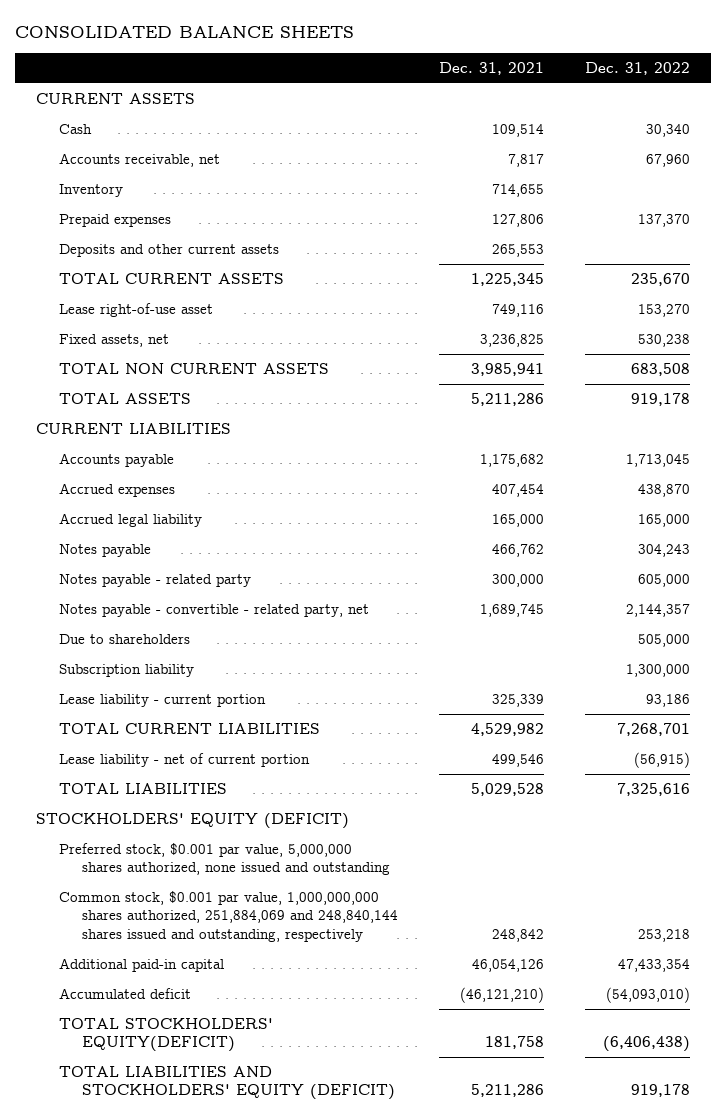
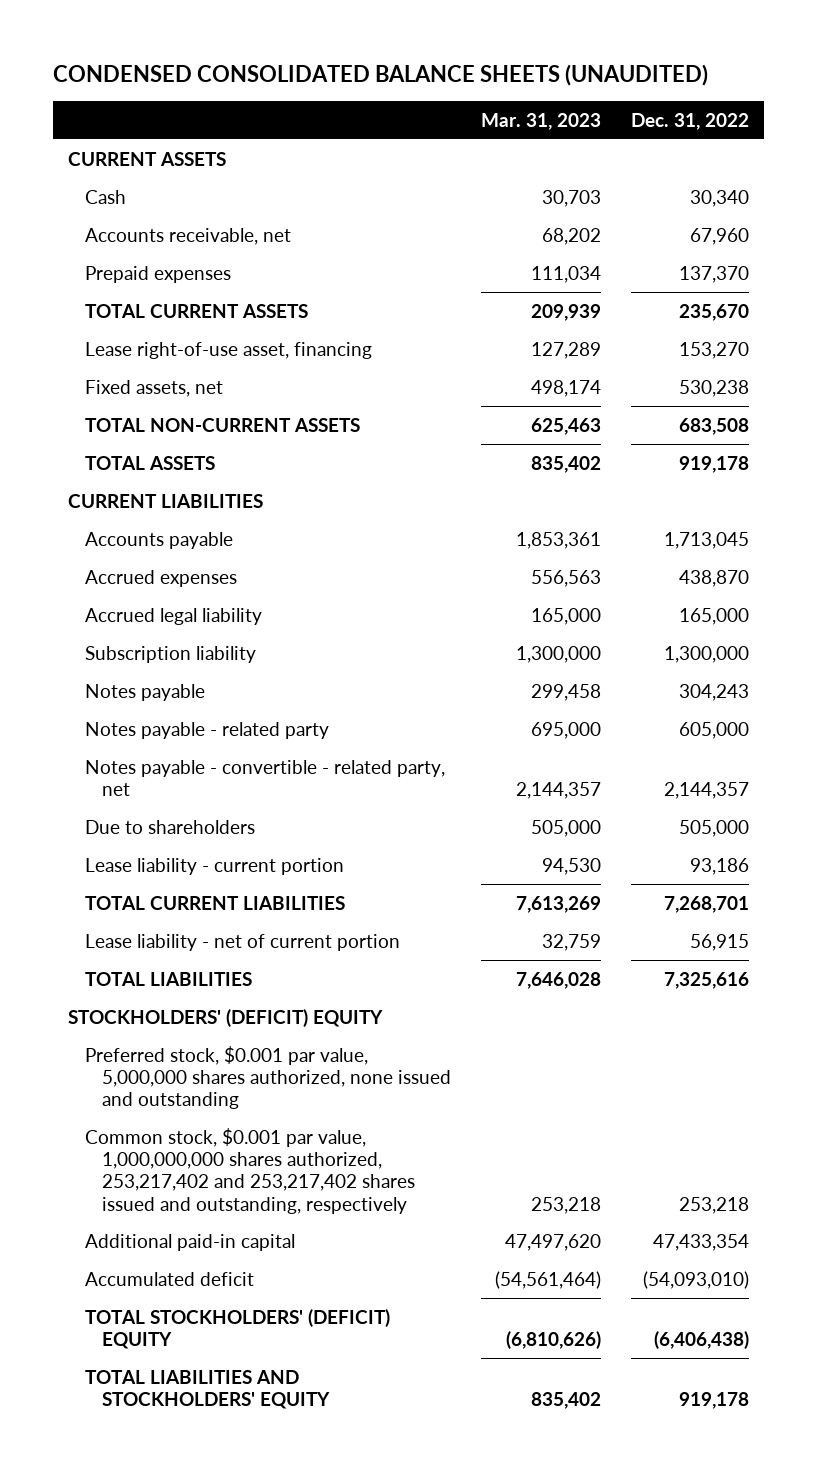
[15,26,355,39] CONSOLIDATED BALANCE SHEETS -> [52,64,708,87] CONDENSED CONSOLIDATED BALANCE SHEETS (UNAUDITED)
[438,61,544,75] Dec. 31, 2021 -> none
none -> [481,113,602,131] Mar. 31, 2023
[58,183,123,197] Inventory -> none
[58,243,279,257] Deposits and other current assets -> none
[58,302,213,317] Lease right-of-use asset -> [85,341,373,359] Lease right-of-use asset, financing
[58,362,329,374] TOTAL NON CURRENT ASSETS -> [85,417,361,432] TOTAL NON-CURRENT ASSETS
[58,663,194,677] Subscription liability -> [85,645,257,663] Subscription liability
[634,751,691,768] (56,915) -> [690,933,750,951] 56,915
[35,812,349,829] STOCKHOLDERS' EQUITY (DEFICIT) -> [67,1008,383,1027] STOCKHOLDERS' (DEFICIT) EQUITY
[58,890,398,942] Common stock, $0.001 par value, 1,000,000,000 shares authorized, 251,884,069 and 248,840,144 shares issued and outstanding, respectively -> [85,1127,416,1214] Common stock, $0.001 par value, 1,000,000,000 shares authorized, 253,217,402 and 253,217,402 shares issued and outstanding, respectively
[58,1017,273,1053] TOTAL STOCKHOLDERS' EQUITY(DEFICIT) -> [85,1308,391,1349] TOTAL STOCKHOLDERS' (DEFICIT) EQUITY
[58,1065,395,1101] TOTAL LIABILITIES AND STOCKHOLDERS' EQUITY (DEFICIT) -> [85,1369,331,1409] TOTAL LIABILITIES AND STOCKHOLDERS' EQUITY

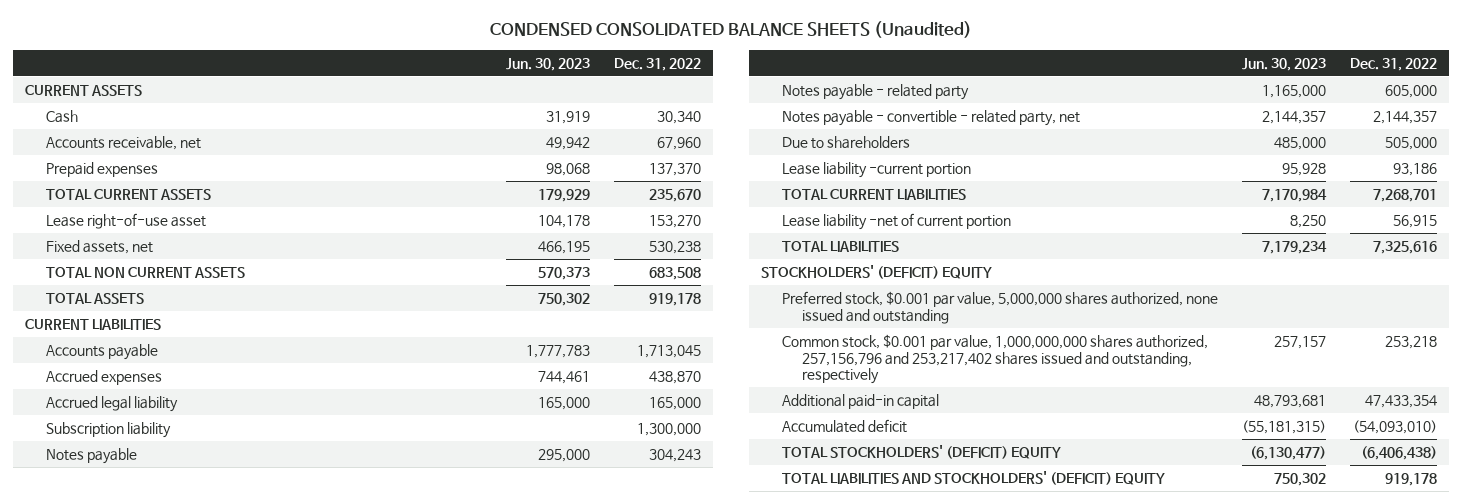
[52,64,708,87] CONDENSED CONSOLIDATED BALANCE SHEETS (UNAUDITED) -> [490,21,973,39] CONDENSED CONSOLIDATED BALANCE SHEETS (Unaudited)
[481,113,602,131] Mar. 31, 2023 -> none
none -> [506,57,591,71] Jun. 30, 2023
[85,341,373,359] Lease right-of-use asset, financing -> [46,213,207,230] Lease right-of-use asset
[85,417,361,432] TOTAL NON-CURRENT ASSETS -> [46,267,246,279] TOTAL NON CURRENT ASSETS
[85,857,345,875] Lease liability - current portion -> [781,162,971,179] Lease liability -current portion
[85,933,401,951] Lease liability - net of current portion -> [781,213,1011,231] Lease liability -net of current portion
[85,1127,416,1214] Common stock, $0.001 par value, 1,000,000,000 shares authorized, 253,217,402 and 253,217,402 shares issued and outstanding, respectively -> [781,334,1208,385] Common stock, $0.001 par value, 1,000,000,000 shares authorized, 257,156,796 and 253,217,402 shares issued and outstanding, respectively
[85,1369,331,1409] TOTAL LIABILITIES AND STOCKHOLDERS' EQUITY -> [781,471,1165,486] TOTAL LIABILITIES AND STOCKHOLDERS' (DEFICIT) EQUITY

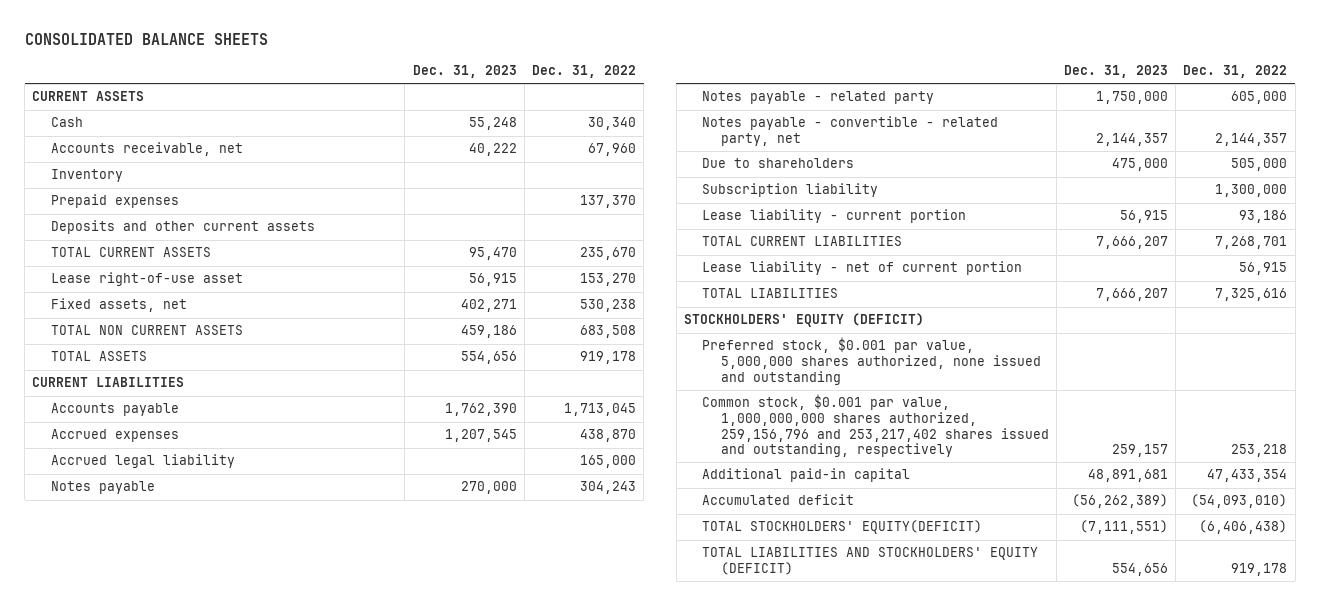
[490,21,973,39] CONDENSED CONSOLIDATED BALANCE SHEETS (Unaudited) -> [24,32,268,45] CONSOLIDATED BALANCE SHEETS
[506,57,591,71] Jun. 30, 2023 -> none
none -> [412,65,517,79] Dec. 31, 2023
none -> [50,169,123,183] Inventory
none -> [50,220,315,235] Deposits and other current assets
[46,422,172,439] Subscription liability -> [702,183,879,198] Subscription liability
[781,162,971,179] Lease liability -current portion -> [702,209,967,224] Lease liability - current portion
[781,213,1011,231] Lease liability -net of current portion -> [702,261,1023,276] Lease liability - net of current portion
[760,265,992,280] STOCKHOLDERS' (DEFICIT) EQUITY -> [683,313,924,328] STOCKHOLDERS' EQUITY (DEFICIT)
[781,334,1208,385] Common stock, $0.001 par value, 1,000,000,000 shares authorized, 257,156,796 and 253,217,402 shares issued and outstanding, respectively -> [702,394,1049,458] Common stock, $0.001 par value, 1,000,000,000 shares authorized, 259,156,796 and 253,217,402 shares issued and outstanding, respectively
[781,445,1061,460] TOTAL STOCKHOLDERS' (DEFICIT) EQUITY -> [702,520,983,535] TOTAL STOCKHOLDERS' EQUITY(DEFICIT)
[781,471,1165,486] TOTAL LIABILITIES AND STOCKHOLDERS' (DEFICIT) EQUITY -> [702,547,1039,576] TOTAL LIABILITIES AND STOCKHOLDERS' EQUITY (DEFICIT)

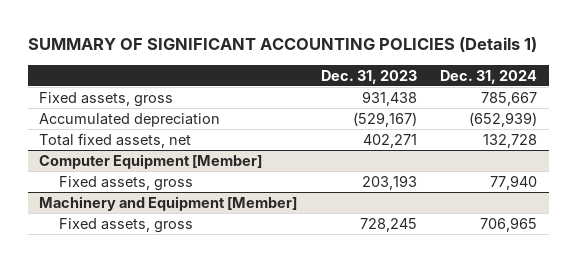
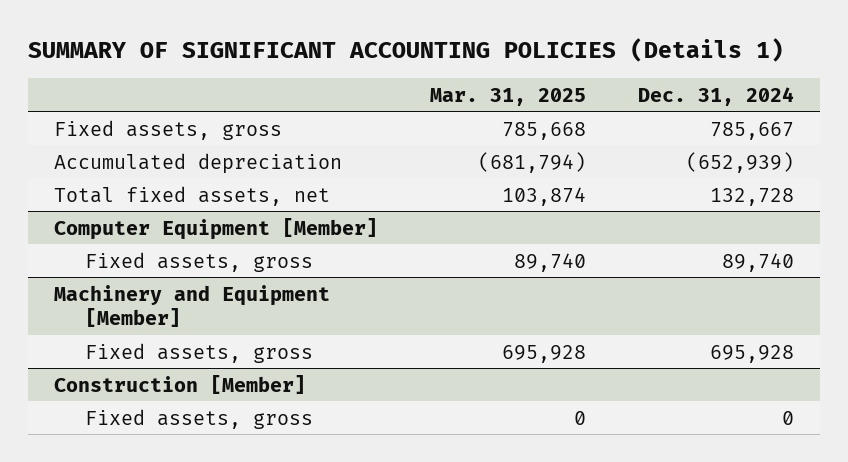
[320,69,417,84] Dec. 31, 2023 -> none
none -> [430,87,587,106] Mar. 31, 2025
[489,174,537,190] 77,940 -> [722,252,795,272] 89,740
[479,216,537,232] 706,965 -> [710,344,795,363] 695,928
none -> [53,374,306,394] Construction [Member]
none -> [84,408,313,429] Fixed assets, gross

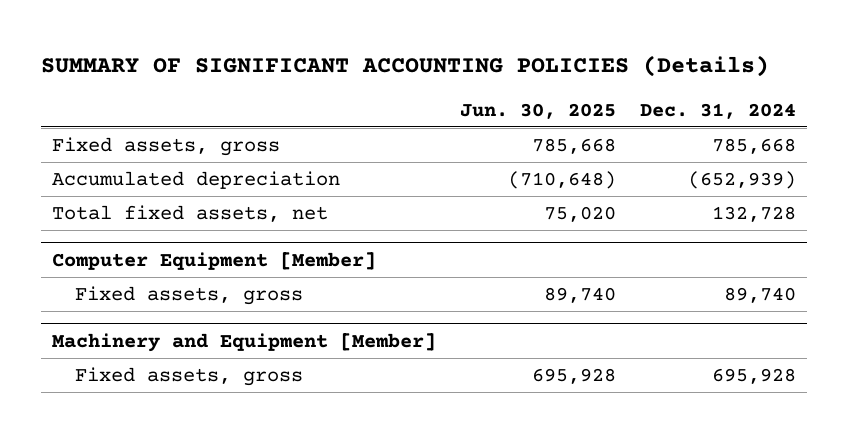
[27,38,784,63] SUMMARY OF SIGNIFICANT ACCOUNTING POLICIES (Details 1) -> [40,55,769,78] SUMMARY OF SIGNIFICANT ACCOUNTING POLICIES (Details)
[430,87,587,106] Mar. 31, 2025 -> none
none -> [459,102,616,119] Jun. 30, 2025
[710,121,795,140] 785,667 -> [711,138,796,155] 785,668
[53,374,306,394] Construction [Member] -> none
[84,408,313,429] Fixed assets, gross -> none

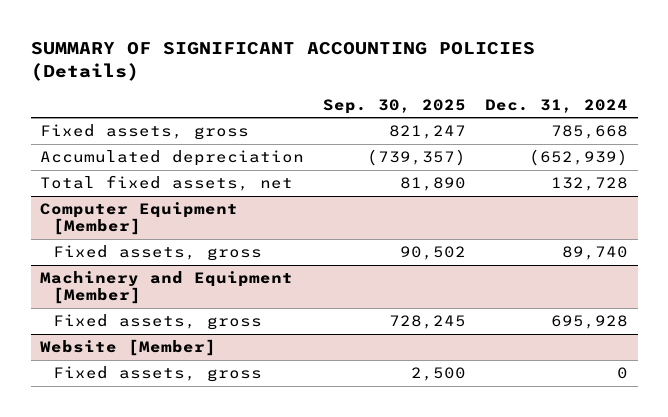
[459,102,616,119] Jun. 30, 2025 -> none
none -> [323,98,467,114] Sep. 30, 2025
none -> [40,339,217,357] Website [Member]
none -> [53,366,263,383] Fixed assets, gross

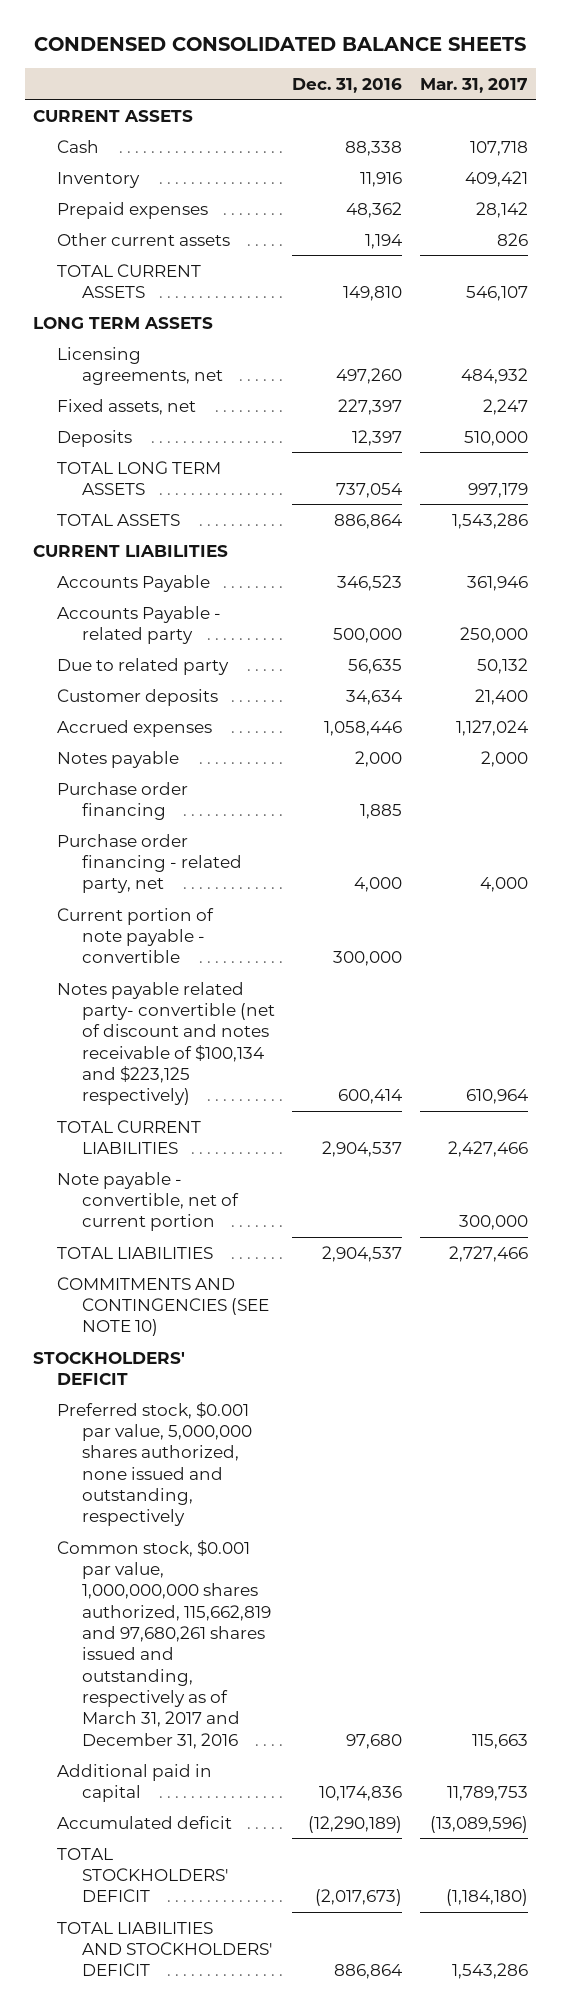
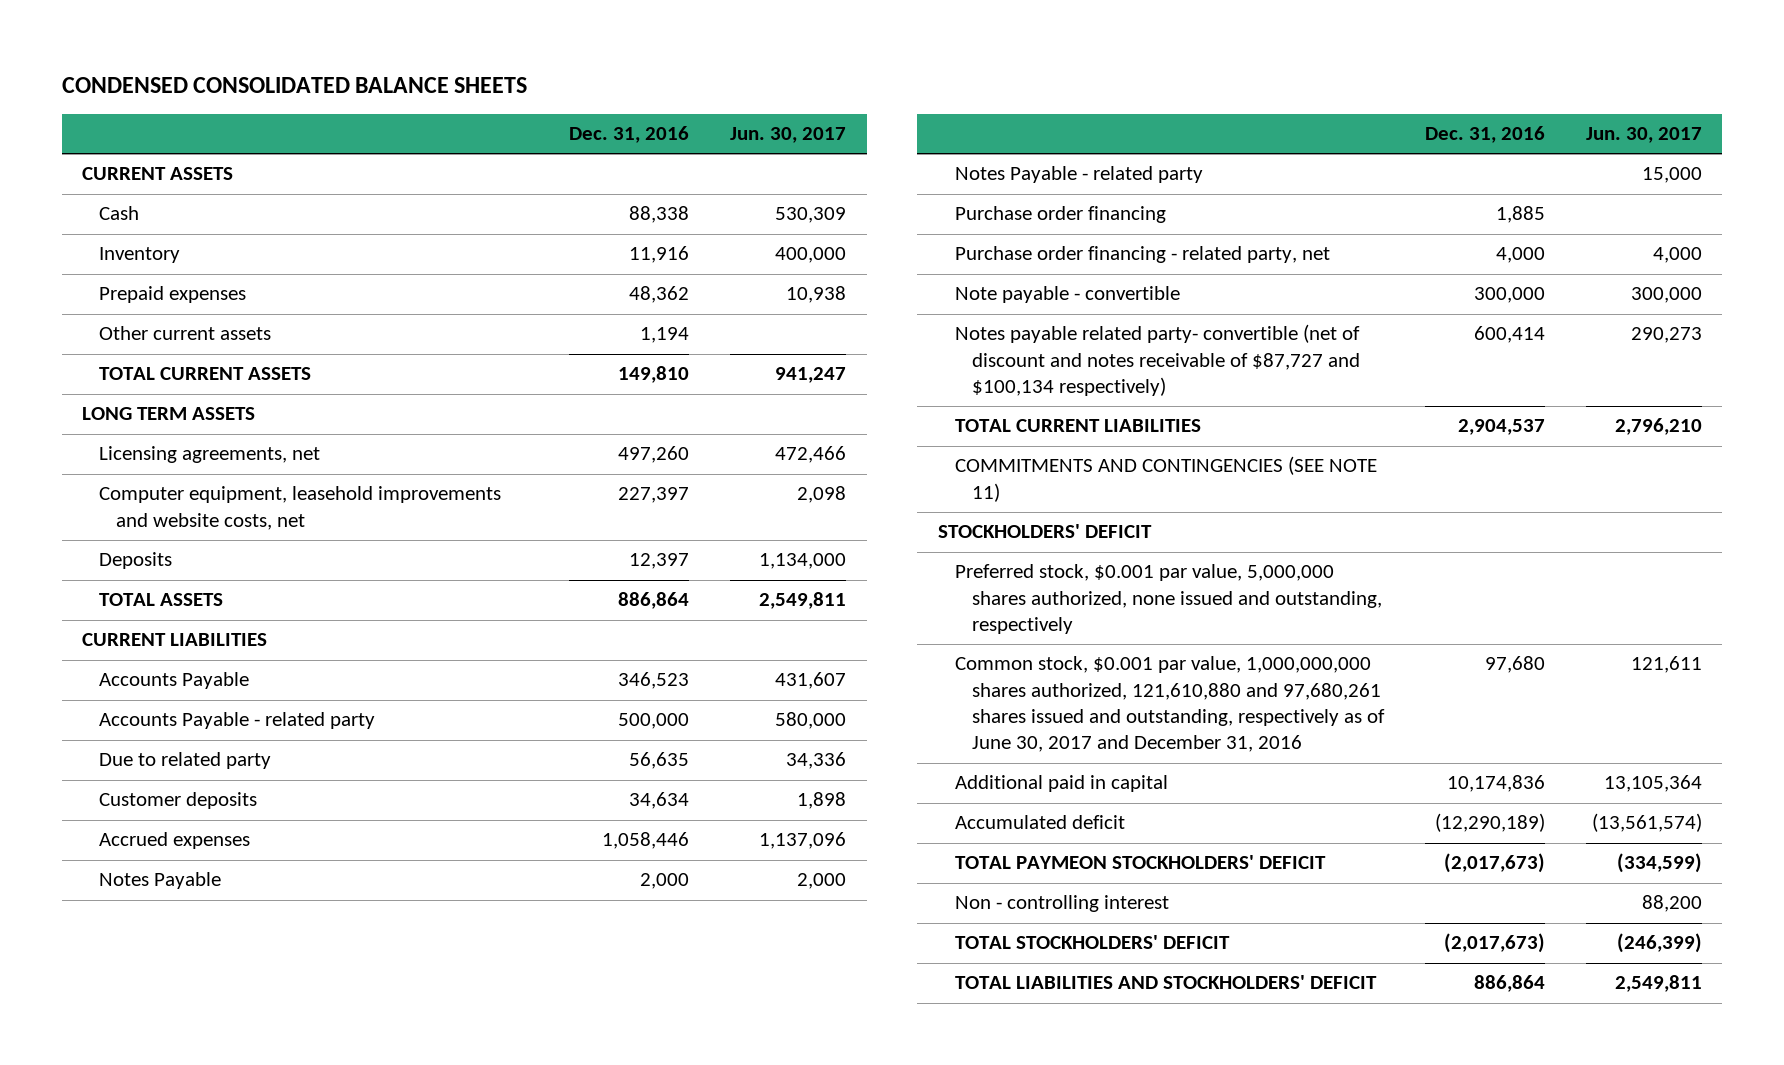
[419,77,528,93] Mar. 31, 2017 -> none
none -> [730,127,847,144] Jun. 30, 2017
[57,398,197,415] Fixed assets, net -> [99,486,502,530] Computer equipment, leasehold improvements and website costs, net
[57,460,222,495] TOTAL LONG TERM ASSETS -> none
[57,750,180,768] Notes payable -> [99,872,222,890] Notes Payable
none -> [954,166,1203,184] Notes Payable - related party
[57,907,215,964] Current portion of note payable - convertible -> [954,286,1180,304] Note payable - convertible
[57,981,275,1106] Notes payable related party- convertible (net of discount and notes receivable of $100,134 and $223,125 respectively) -> [954,324,1360,397] Notes payable related party- convertible (net of discount and notes receivable of $87,727 and $100,134 respectively)
[57,1171,239,1232] Note payable - convertible, net of current portion -> none
[57,1246,214,1259] TOTAL LIABILITIES -> none
[57,1276,269,1337] COMMITMENTS AND CONTINGENCIES (SEE NOTE 10) -> [954,456,1377,502] COMMITMENTS AND CONTINGENCIES (SEE NOTE 11)
[57,1539,271,1749] Common stock, $0.001 par value, 1,000,000,000 shares authorized, 115,662,819 and 97,680,261 shares issued and outstanding, respectively as of March 31, 2017 and December 31, 2016 -> [954,656,1385,753] Common stock, $0.001 par value, 1,000,000,000 shares authorized, 121,610,880 and 97,680,261 shares issued and outstanding, respectively as of June 30, 2017 and December 31, 2016
none -> [954,855,1326,870] TOTAL PAYMEON STOCKHOLDERS' DEFICIT
none -> [954,895,1169,913] Non - controlling interest

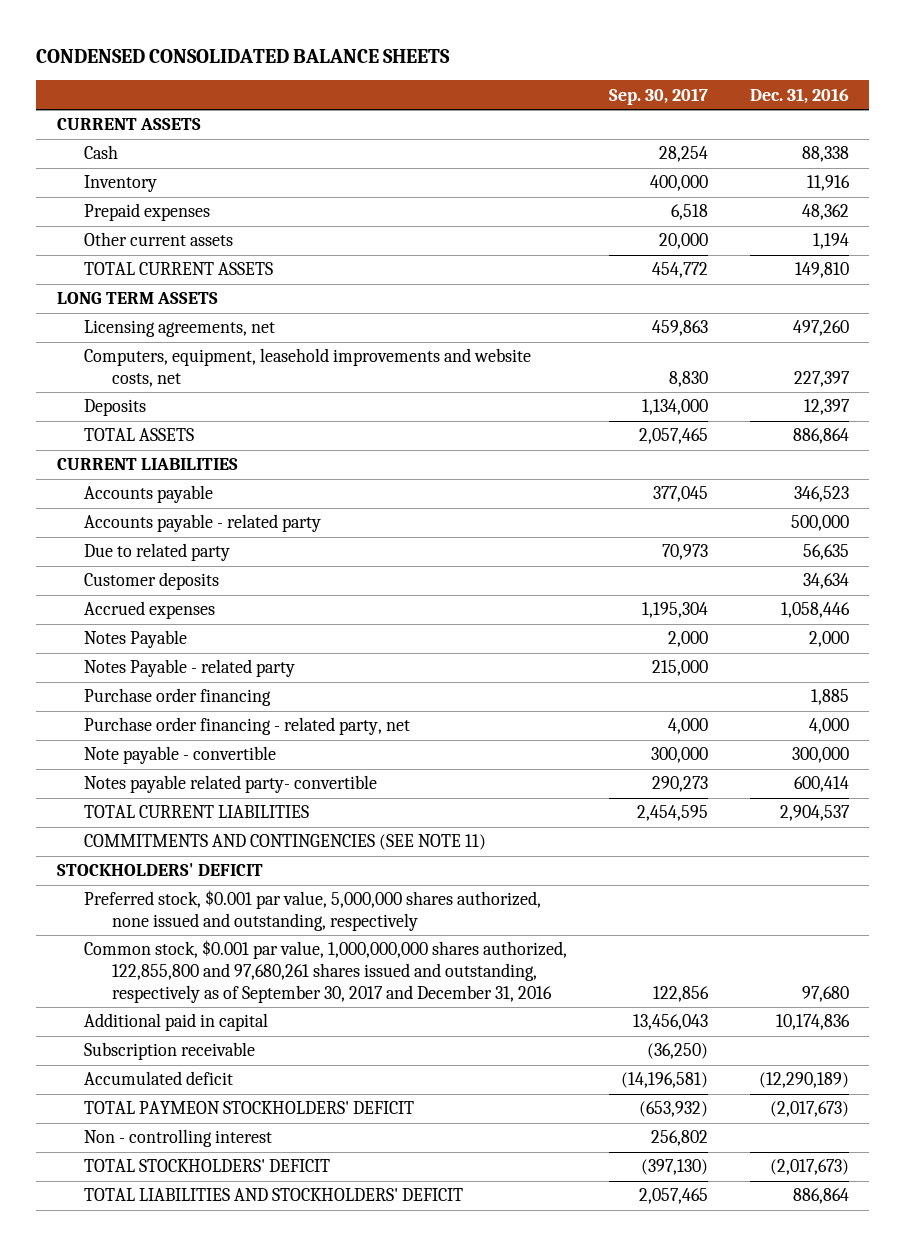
[730,127,847,144] Jun. 30, 2017 -> none
none -> [608,87,708,105] Sep. 30, 2017
[99,486,502,530] Computer equipment, leasehold improvements and website costs, net -> [84,348,532,388] Computers, equipment, leasehold improvements and website costs, net
[99,672,250,690] Accounts Payable -> [84,485,214,504] Accounts payable
[99,712,376,730] Accounts Payable - related party -> [84,514,322,533] Accounts payable - related party
[954,324,1360,397] Notes payable related party- convertible (net of discount and notes receivable of $87,727 and $100,134 respectively) -> [84,775,378,794] Notes payable related party- convertible
[954,656,1385,753] Common stock, $0.001 par value, 1,000,000,000 shares authorized, 121,610,880 and 97,680,261 shares issued and outstanding, respectively as of June 30, 2017 and December 31, 2016 -> [84,940,568,1003] Common stock, $0.001 par value, 1,000,000,000 shares authorized, 122,855,800 and 97,680,261 shares issued and outstanding, respectively as of September 30, 2017 and December 31, 2016
none -> [84,1042,256,1061] Subscription receivable

